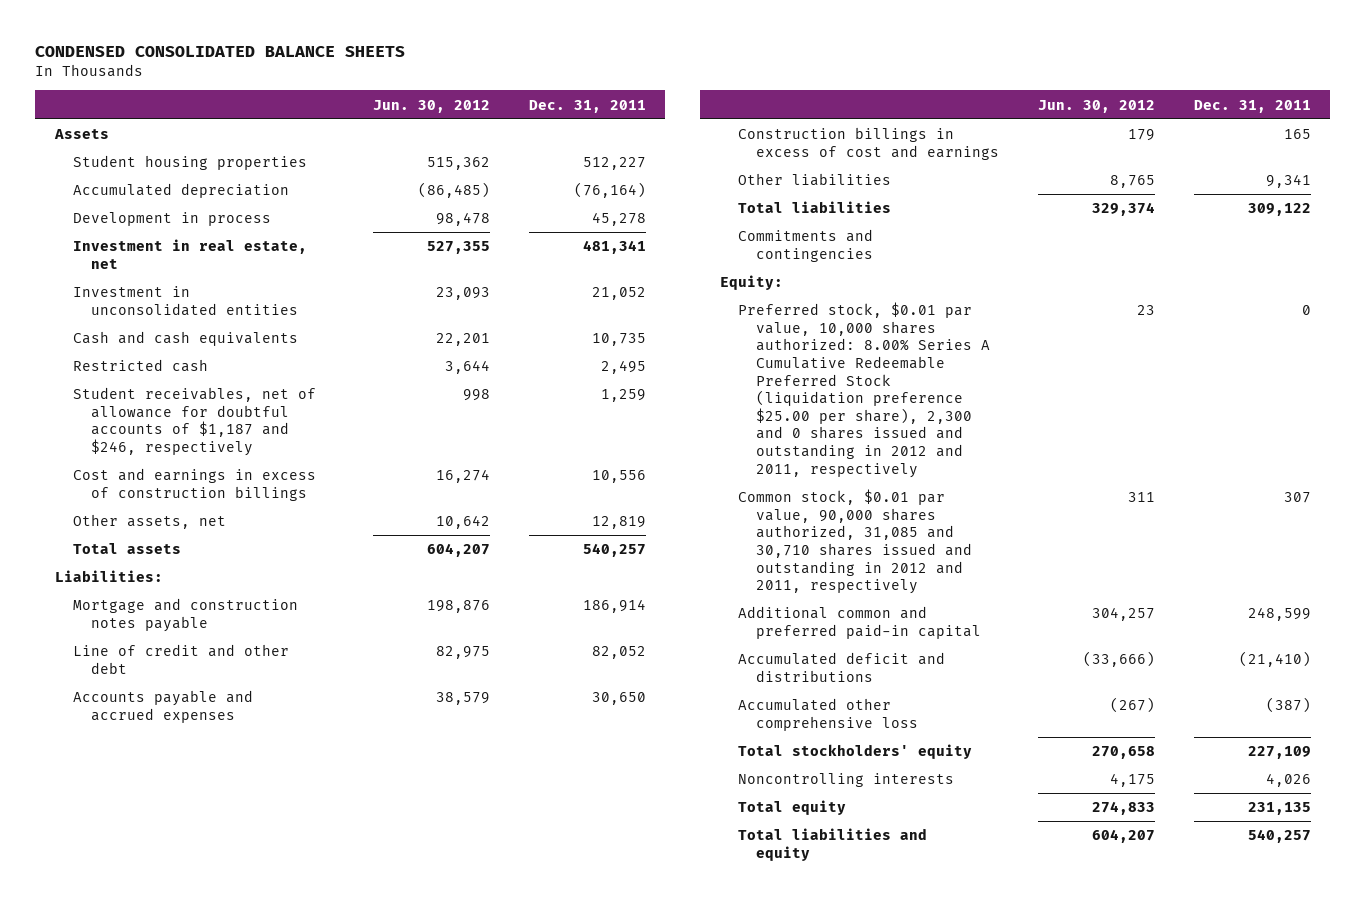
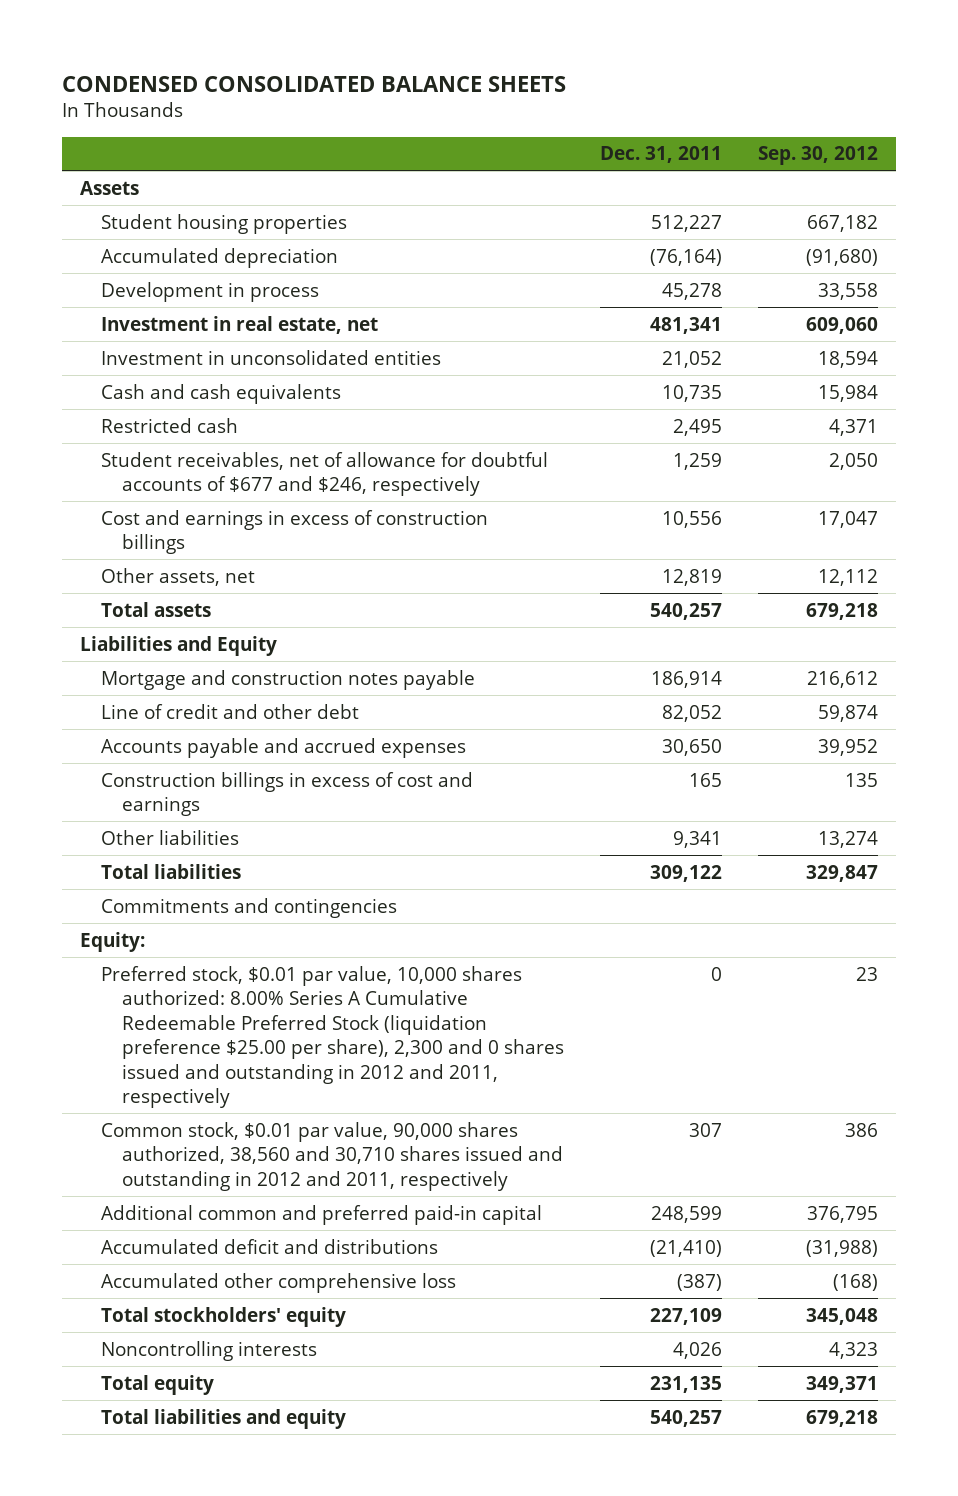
[372,99,490,113] Jun. 30, 2012 -> none
none -> [757,146,878,166] Sep. 30, 2012
[72,387,316,456] Student receivables, net of allowance for doubtful accounts of $1,187 and $246, respectively -> [100,451,548,497] Student receivables, net of allowance for doubtful accounts of $677 and $246, respectively
[54,570,163,583] Liabilities: -> [79,635,277,656] Liabilities and Equity
[738,489,973,595] Common stock, $0.01 par value, 90,000 shares authorized, 31,085 and 30,710 shares issued and outstanding in 2012 and 2011, respectively -> [100,1121,564,1191] Common stock, $0.01 par value, 90,000 shares authorized, 38,560 and 30,710 shares issued and outstanding in 2012 and 2011, respectively

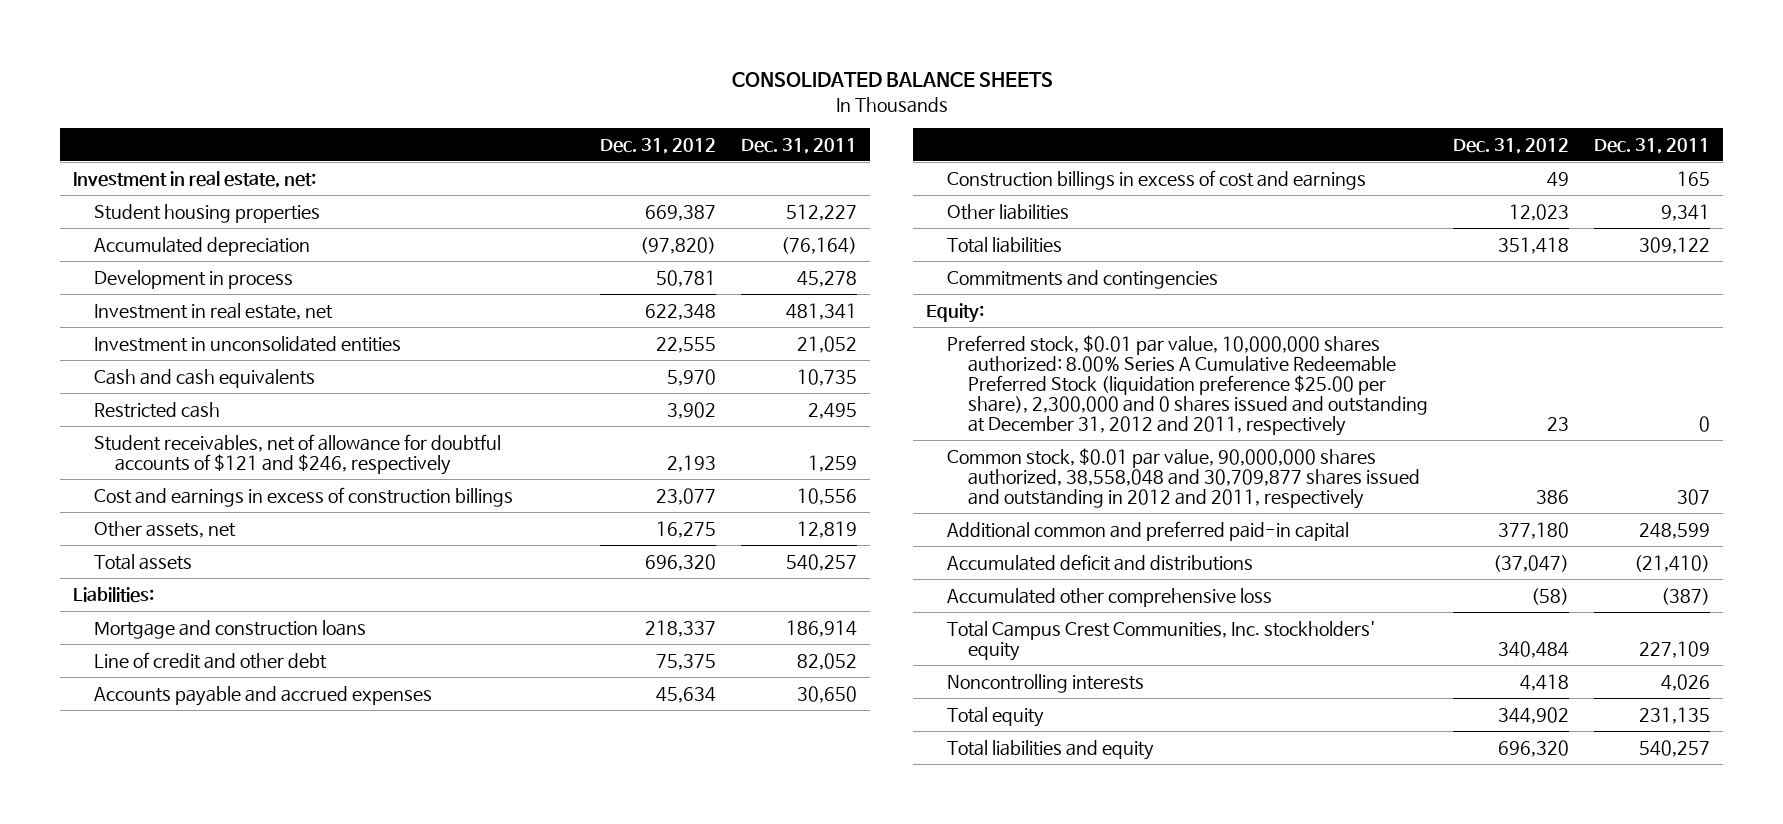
[61,75,566,92] CONDENSED CONSOLIDATED BALANCE SHEETS -> [731,72,1053,88] CONSOLIDATED BALANCE SHEETS
[757,146,878,166] Sep. 30, 2012 -> none
none -> [600,137,717,154] Dec. 31, 2012
[79,180,139,195] Assets -> [72,170,316,188] Investment in real estate, net:
[100,451,548,497] Student receivables, net of allowance for doubtful accounts of $677 and $246, respectively -> [94,433,502,475] Student receivables, net of allowance for doubtful accounts of $121 and $246, respectively
[79,635,277,656] Liabilities and Equity -> [72,586,154,603] Liabilities:
[100,669,475,690] Mortgage and construction notes payable -> [94,619,367,639] Mortgage and construction loans
[100,965,565,1109] Preferred stock, $0.01 par value, 10,000 shares authorized: 8.00% Series A Cumulative Redeemable Preferred Stock (liquidation preference $25.00 per share), 2,300 and 0 shares issued and outstanding in 2012 and 2011, respectively -> [946,334,1428,436] Preferred stock, $0.01 par value, 10,000,000 shares authorized: 8.00% Series A Cumulative Redeemable Preferred Stock (liquidation preference $25.00 per share), 2,300,000 and 0 shares issued and outstanding at December 31, 2012 and 2011, respectively
[100,1121,564,1191] Common stock, $0.01 par value, 90,000 shares authorized, 38,560 and 30,710 shares issued and outstanding in 2012 and 2011, respectively -> [946,447,1420,509] Common stock, $0.01 par value, 90,000,000 shares authorized, 38,558,048 and 30,709,877 shares issued and outstanding in 2012 and 2011, respectively
[100,1306,346,1327] Total stockholders' equity -> [946,620,1375,661] Total Campus Crest Communities, Inc. stockholders' equity

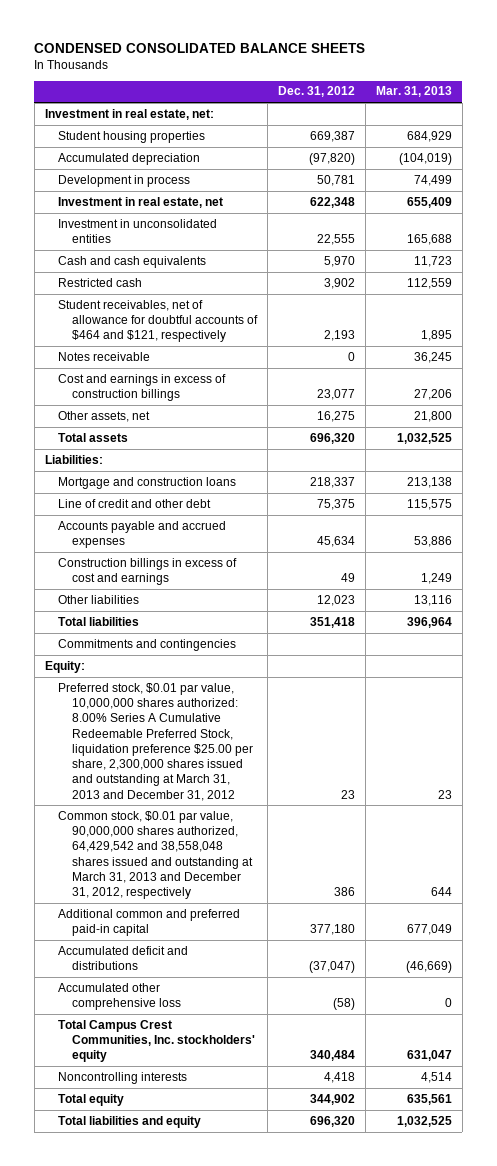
[731,72,1053,88] CONSOLIDATED BALANCE SHEETS -> [34,42,366,53] CONDENSED CONSOLIDATED BALANCE SHEETS
[741,137,858,154] Dec. 31, 2011 -> none
none -> [375,86,452,98] Mar. 31, 2013
[94,433,502,475] Student receivables, net of allowance for doubtful accounts of $121 and $246, respectively -> [58,299,258,343] Student receivables, net of allowance for doubtful accounts of $464 and $121, respectively
none -> [58,351,151,361] Notes receivable
[946,334,1428,436] Preferred stock, $0.01 par value, 10,000,000 shares authorized: 8.00% Series A Cumulative Redeemable Preferred Stock (liquidation preference $25.00 per share), 2,300,000 and 0 shares issued and outstanding at December 31, 2012 and 2011, respectively -> [58,682,253,801] Preferred stock, $0.01 par value, 10,000,000 shares authorized: 8.00% Series A Cumulative Redeemable Preferred Stock, liquidation preference $25.00 per share, 2,300,000 shares issued and outstanding at March 31, 2013 and December 31, 2012
[946,447,1420,509] Common stock, $0.01 par value, 90,000,000 shares authorized, 38,558,048 and 30,709,877 shares issued and outstanding in 2012 and 2011, respectively -> [58,810,253,900] Common stock, $0.01 par value, 90,000,000 shares authorized, 64,429,542 and 38,558,048 shares issued and outstanding at March 31, 2013 and December 31, 2012, respectively

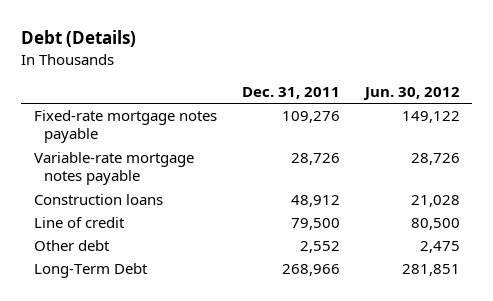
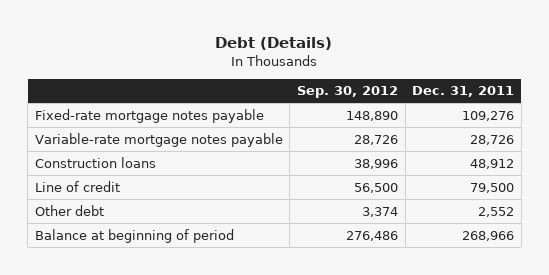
[362,86,460,100] Jun. 30, 2012 -> none
none -> [296,86,398,99] Sep. 30, 2012
[33,263,148,279] Long-Term Debt -> [34,228,234,243] Balance at beginning of period

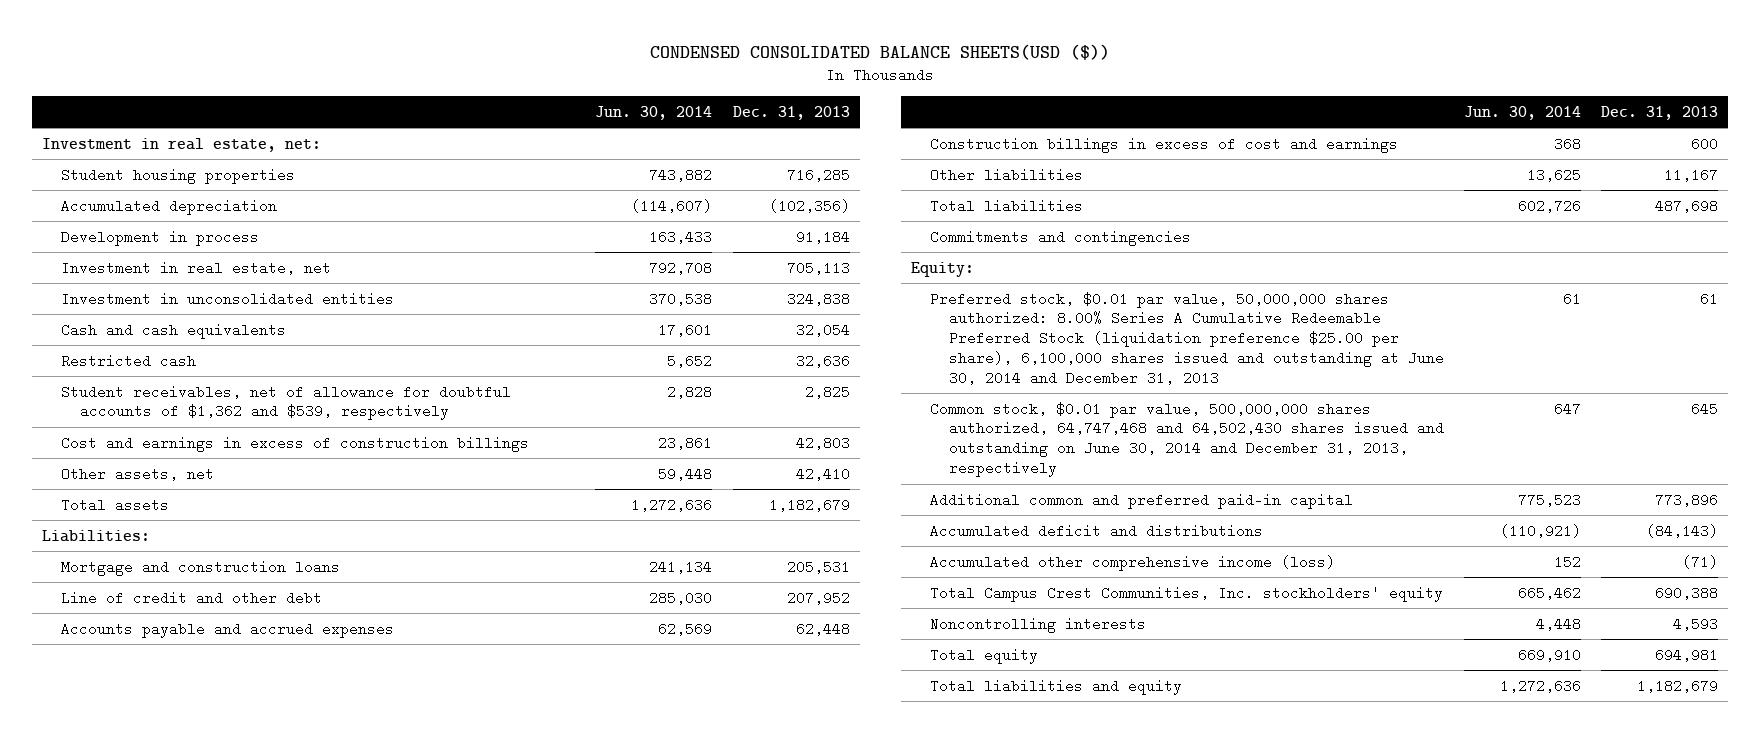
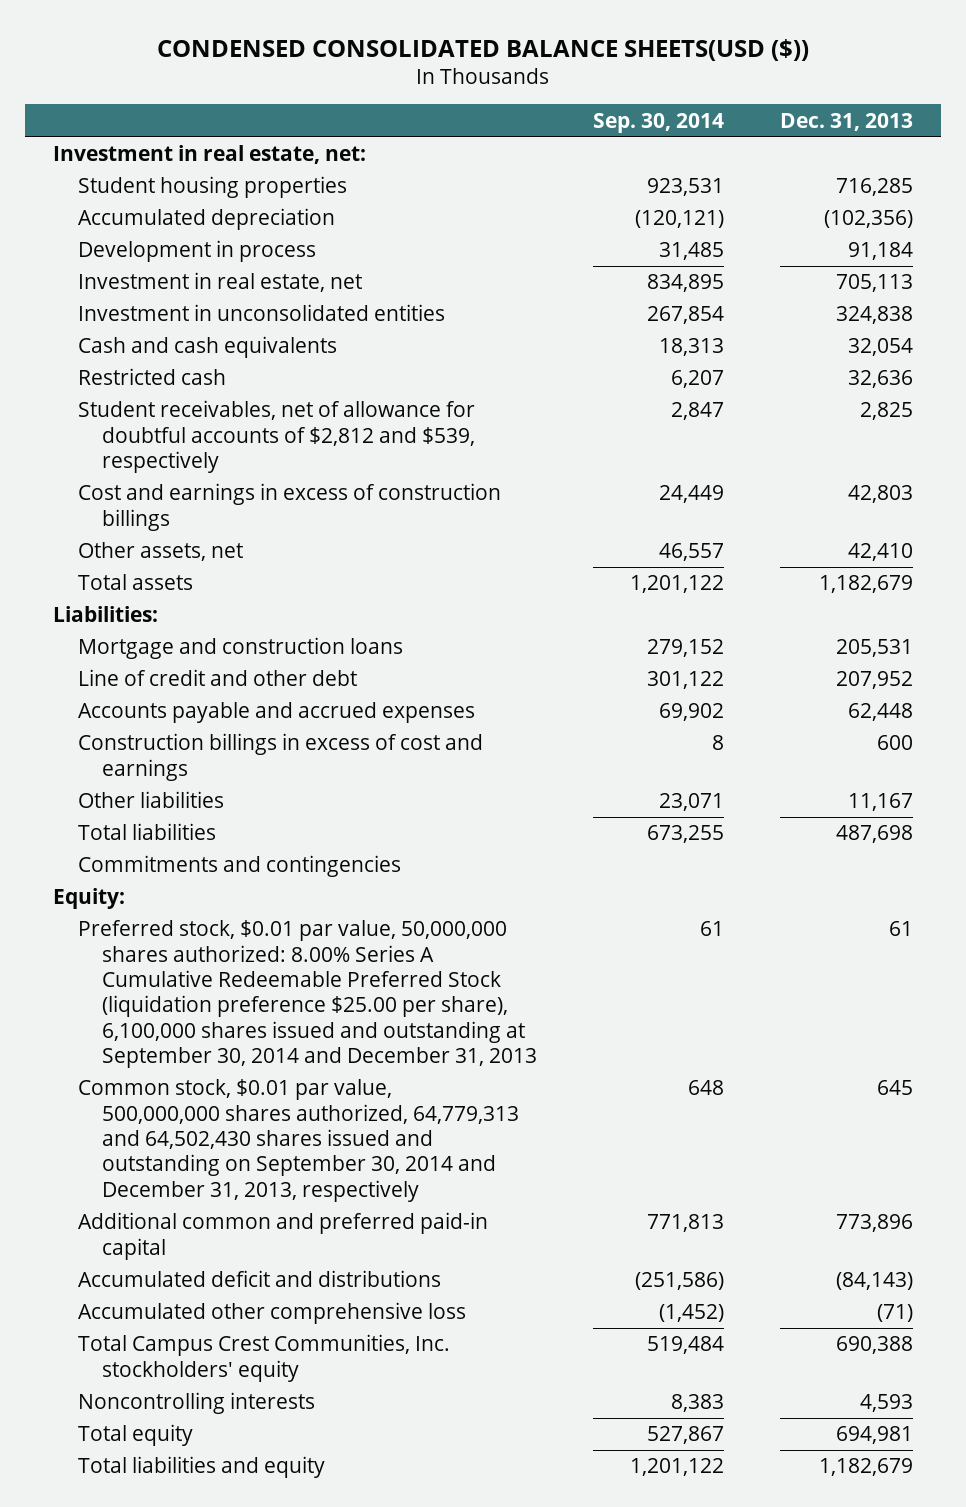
[595,105,713,120] Jun. 30, 2014 -> none
none -> [593,112,725,133] Sep. 30, 2014
[61,384,512,421] Student receivables, net of allowance for doubtful accounts of $1,362 and $539, respectively -> [77,400,476,474] Student receivables, net of allowance for doubtful accounts of $2,812 and $539, respectively
[929,291,1444,385] Preferred stock, $0.01 par value, 50,000,000 shares authorized: 8.00% Series A Cumulative Redeemable Preferred Stock (liquidation preference $25.00 per share), 6,100,000 shares issued and outstanding at June 30, 2014 and December 31, 2013 -> [77,920,538,1069] Preferred stock, $0.01 par value, 50,000,000 shares authorized: 8.00% Series A Cumulative Redeemable Preferred Stock (liquidation preference $25.00 per share), 6,100,000 shares issued and outstanding at September 30, 2014 and December 31, 2013
[929,401,1444,477] Common stock, $0.01 par value, 500,000,000 shares authorized, 64,747,468 and 64,502,430 shares issued and outstanding on June 30, 2014 and December 31, 2013, respectively -> [77,1079,520,1202] Common stock, $0.01 par value, 500,000,000 shares authorized, 64,779,313 and 64,502,430 shares issued and outstanding on September 30, 2014 and December 31, 2013, respectively
[929,554,1335,571] Accumulated other comprehensive income (loss) -> [77,1302,466,1325] Accumulated other comprehensive loss

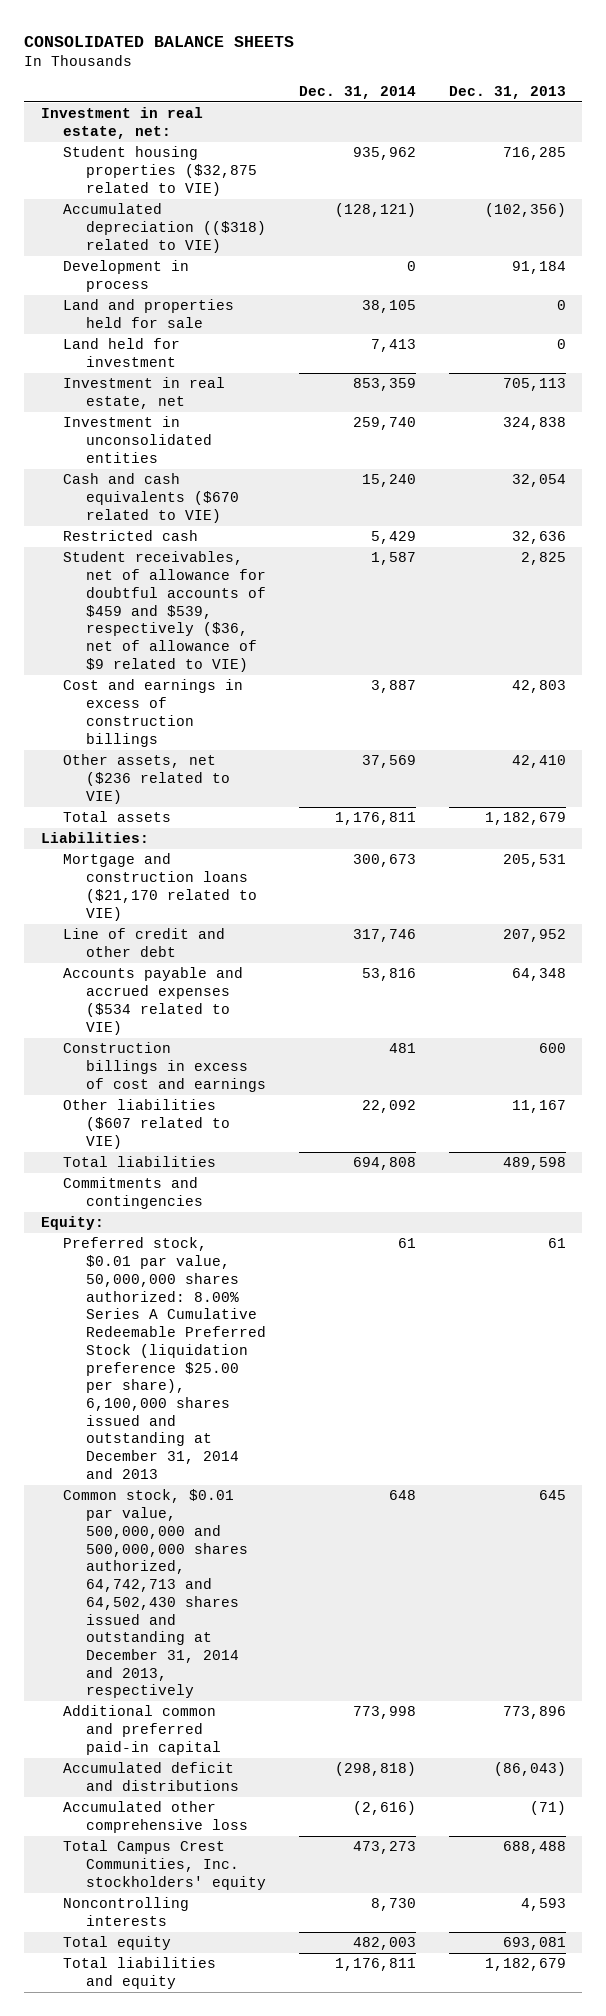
[157,38,810,61] CONDENSED CONSOLIDATED BALANCE SHEETS(USD ($)) -> [24,35,295,47] CONSOLIDATED BALANCE SHEETS
[593,112,725,133] Sep. 30, 2014 -> none
none -> [298,85,416,99] Dec. 31, 2014
[77,176,347,199] Student housing properties -> [63,146,257,196] Student housing properties ($32,875 related to VIE)
[77,208,335,231] Accumulated depreciation -> [63,203,266,253] Accumulated depreciation (($318) related to VIE)
none -> [63,299,235,329] Land and properties held for sale
none -> [63,338,181,368] Land held for investment
[77,336,337,359] Cash and cash equivalents -> [63,473,239,523] Cash and cash equivalents ($670 related to VIE)
[77,400,476,474] Student receivables, net of allowance for doubtful accounts of $2,812 and $539, respectively -> [63,551,266,672] Student receivables, net of allowance for doubtful accounts of $459 and $539, respectively ($36, net of allowance of $9 related to VIE)
[77,542,243,562] Other assets, net -> [63,754,230,804] Other assets, net ($236 related to VIE)
[77,637,403,660] Mortgage and construction loans -> [63,853,257,921] Mortgage and construction loans ($21,170 related to VIE)
[77,702,475,724] Accounts payable and accrued expenses -> [63,967,244,1035] Accounts payable and accrued expenses ($534 related to VIE)
[848,703,914,722] 62,448 -> [511,968,566,982] 64,348
[77,791,224,809] Other liabilities -> [63,1099,230,1149] Other liabilities ($607 related to VIE)
[836,825,914,844] 487,698 -> [502,1157,566,1171] 489,598
[77,920,538,1069] Preferred stock, $0.01 par value, 50,000,000 shares authorized: 8.00% Series A Cumulative Redeemable Preferred Stock (liquidation preference $25.00 per share), 6,100,000 shares issued and outstanding at September 30, 2014 and December 31, 2013 -> [63,1237,266,1479] Preferred stock, $0.01 par value, 50,000,000 shares authorized: 8.00% Series A Cumulative Redeemable Preferred Stock (liquidation preference $25.00 per share), 6,100,000 shares issued and outstanding at December 31, 2014 and 2013
[77,1079,520,1202] Common stock, $0.01 par value, 500,000,000 shares authorized, 64,779,313 and 64,502,430 shares issued and outstanding on September 30, 2014 and December 31, 2013, respectively -> [63,1489,248,1699] Common stock, $0.01 par value, 500,000,000 and 500,000,000 shares authorized, 64,742,713 and 64,502,430 shares issued and outstanding at December 31, 2014 and 2013, respectively
[836,1272,914,1291] (84,143) -> [493,1762,566,1777] (86,043)
[836,1336,914,1355] 690,388 -> [502,1841,566,1855] 688,488
[836,1426,914,1445] 694,981 -> [502,1937,566,1951] 693,081

